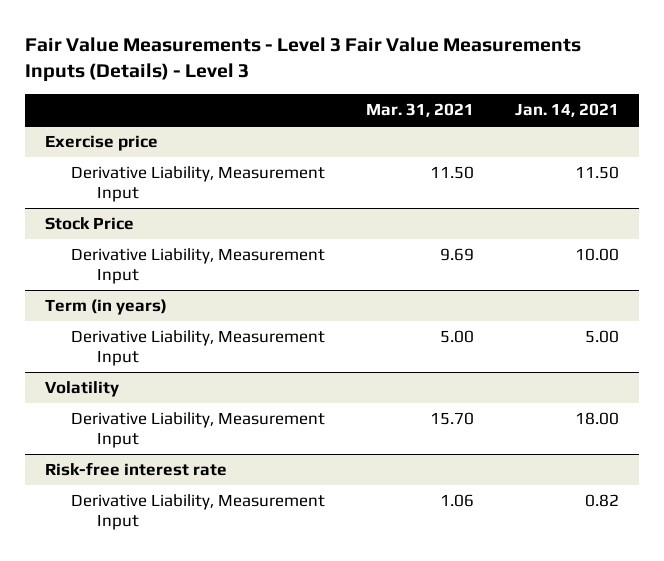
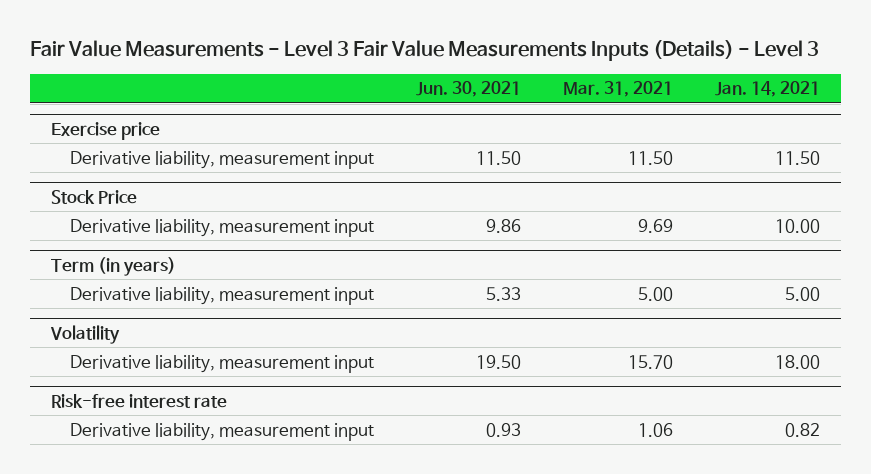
none -> [416,81,522,98] Jun. 30, 2021
[71,166,326,203] Derivative Liability, Measurement Input -> [70,150,375,169] Derivative liability, measurement input
[71,248,326,285] Derivative Liability, Measurement Input -> [70,218,375,237] Derivative liability, measurement input
[71,330,326,367] Derivative Liability, Measurement Input -> [70,286,375,305] Derivative liability, measurement input
[71,412,326,449] Derivative Liability, Measurement Input -> [70,354,375,373] Derivative liability, measurement input
[71,494,326,531] Derivative Liability, Measurement Input -> [70,422,375,441] Derivative liability, measurement input

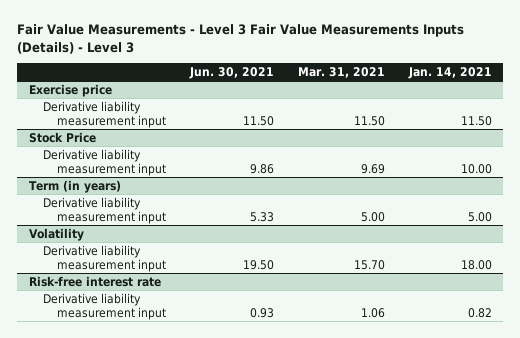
[70,150,375,169] Derivative liability, measurement input -> [42,100,167,128] Derivative liability measurement input
[70,218,375,237] Derivative liability, measurement input -> [42,148,167,176] Derivative liability measurement input
[70,286,375,305] Derivative liability, measurement input -> [42,196,167,224] Derivative liability measurement input
[70,354,375,373] Derivative liability, measurement input -> [42,244,167,272] Derivative liability measurement input
[70,422,375,441] Derivative liability, measurement input -> [42,292,167,320] Derivative liability measurement input

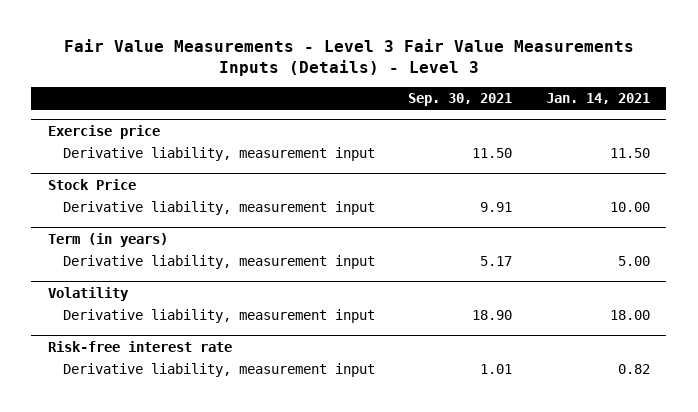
[189,66,275,79] Jun. 30, 2021 -> none
[297,66,385,78] Mar. 31, 2021 -> none
none -> [408,93,513,107] Sep. 30, 2021
[42,100,167,128] Derivative liability measurement input -> [62,147,375,162] Derivative liability, measurement input
[42,148,167,176] Derivative liability measurement input -> [62,201,375,216] Derivative liability, measurement input
[42,196,167,224] Derivative liability measurement input -> [62,255,375,270] Derivative liability, measurement input
[42,244,167,272] Derivative liability measurement input -> [62,309,375,324] Derivative liability, measurement input
[42,292,167,320] Derivative liability measurement input -> [62,363,375,378] Derivative liability, measurement input

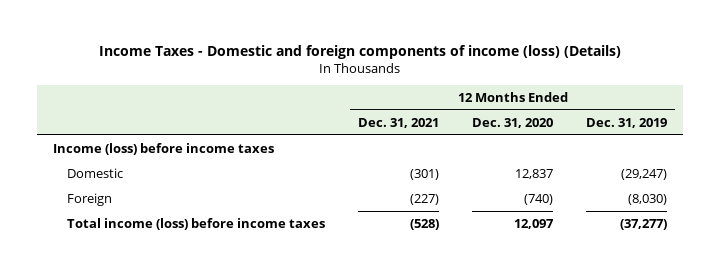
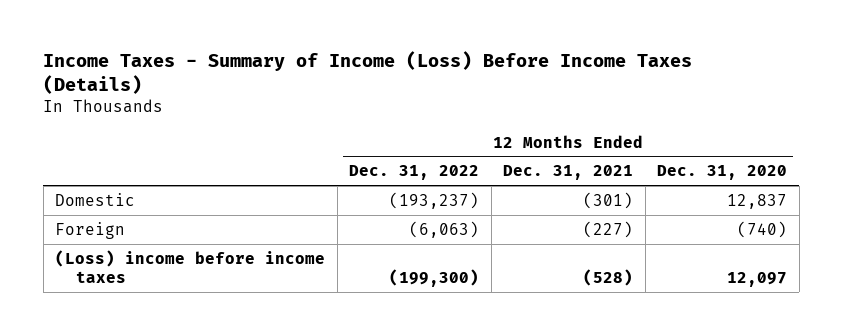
[99,45,622,60] Income Taxes - Domestic and foreign components of income (loss) (Details) -> [43,51,693,95] Income Taxes - Summary of Income (Loss) Before Income Taxes (Details)
[585,117,667,128] Dec. 31, 2019 -> none
none -> [349,165,480,181] Dec. 31, 2022
[53,142,275,155] Income (loss) before income taxes -> none
[67,217,326,230] Total income (loss) before income taxes -> [55,249,326,284] (Loss) income before income taxes

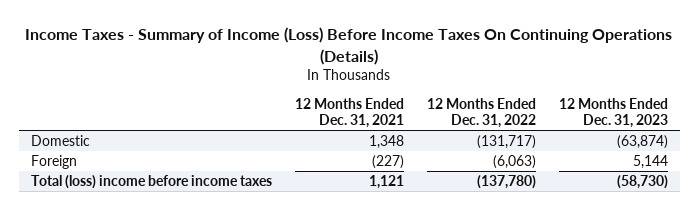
[43,51,693,95] Income Taxes - Summary of Income (Loss) Before Income Taxes (Details) -> [25,27,673,65] Income Taxes - Summary of Income (Loss) Before Income Taxes On Continuing Operations (Details)
[657,165,788,181] Dec. 31, 2020 -> none
none -> [559,97,669,128] 12 Months Ended Dec. 31, 2023
[389,191,480,209] (193,237) -> [476,135,536,150] (131,717)
[583,191,634,209] (301) -> [368,135,404,150] 1,348
[55,249,326,284] (Loss) income before income taxes -> [30,175,272,190] Total (loss) income before income taxes
[389,269,480,288] (199,300) -> [476,175,536,190] (137,780)
[583,269,634,287] (528) -> [368,175,404,190] 1,121

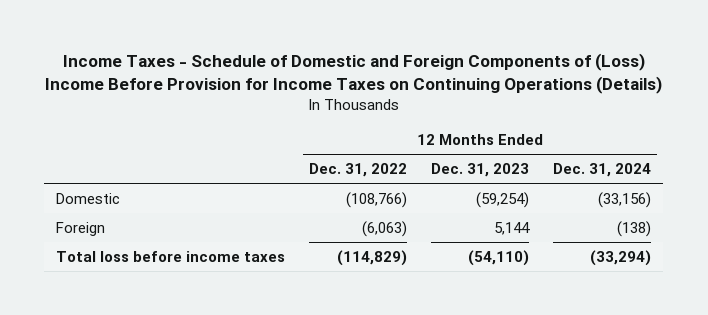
[25,27,673,65] Income Taxes - Summary of Income (Loss) Before Income Taxes On Continuing Operations (Details) -> [44,52,662,94] Income Taxes - Schedule of Domestic and Foreign Components of (Loss) Income Before Provision for Income Taxes on Continuing Operations (Details)
[294,97,404,128] 12 Months Ended Dec. 31, 2021 -> none
none -> [553,163,652,178] Dec. 31, 2024
[476,135,536,150] (131,717) -> [346,191,408,208] (108,766)
[617,135,669,150] (63,874) -> [476,191,530,208] (59,254)
[30,175,272,190] Total (loss) income before income taxes -> [56,250,286,262] Total loss before income taxes
[476,175,536,190] (137,780) -> [337,249,408,266] (114,829)
[617,175,669,190] (58,730) -> [468,249,530,266] (54,110)

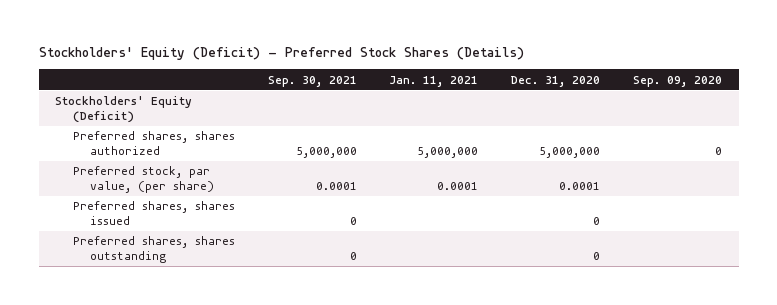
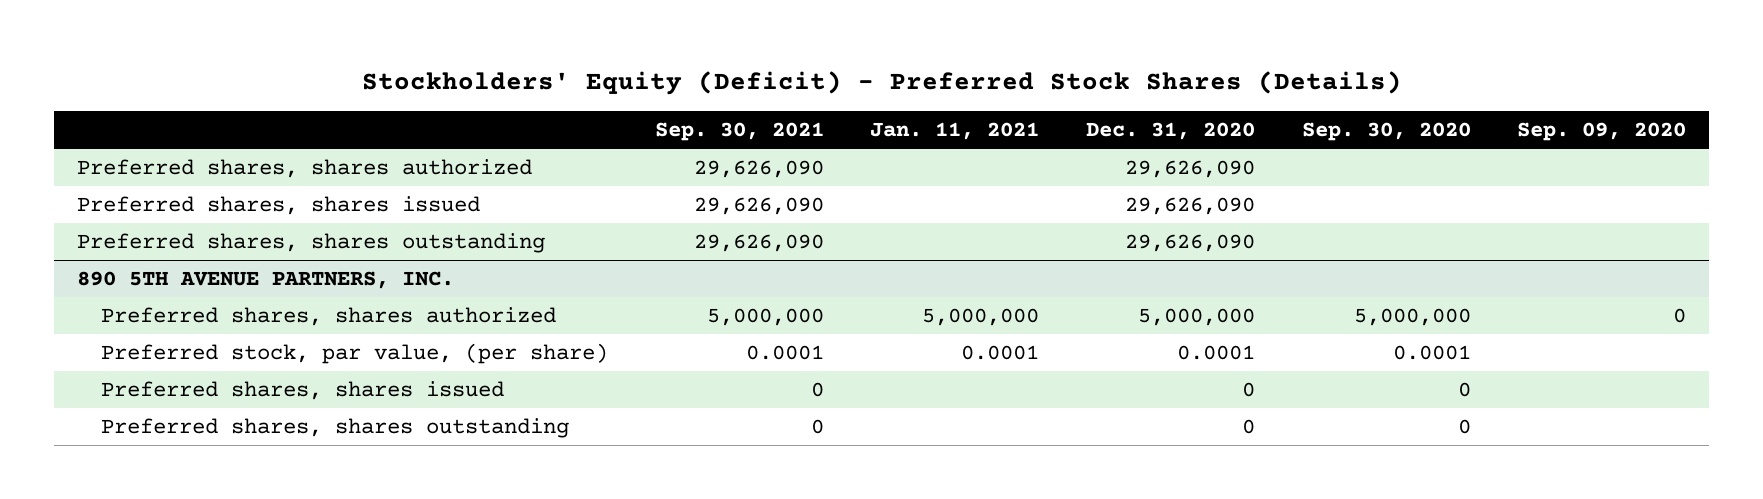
none -> [1301,122,1471,142] Sep. 30, 2020
[55,96,193,124] Stockholders' Equity (Deficit) -> none
none -> [77,158,533,178] Preferred shares, shares authorized
none -> [77,195,481,215] Preferred shares, shares issued
none -> [77,232,546,253] Preferred shares, shares outstanding
none -> [77,270,455,289] 890 5TH AVENUE PARTNERS, INC.

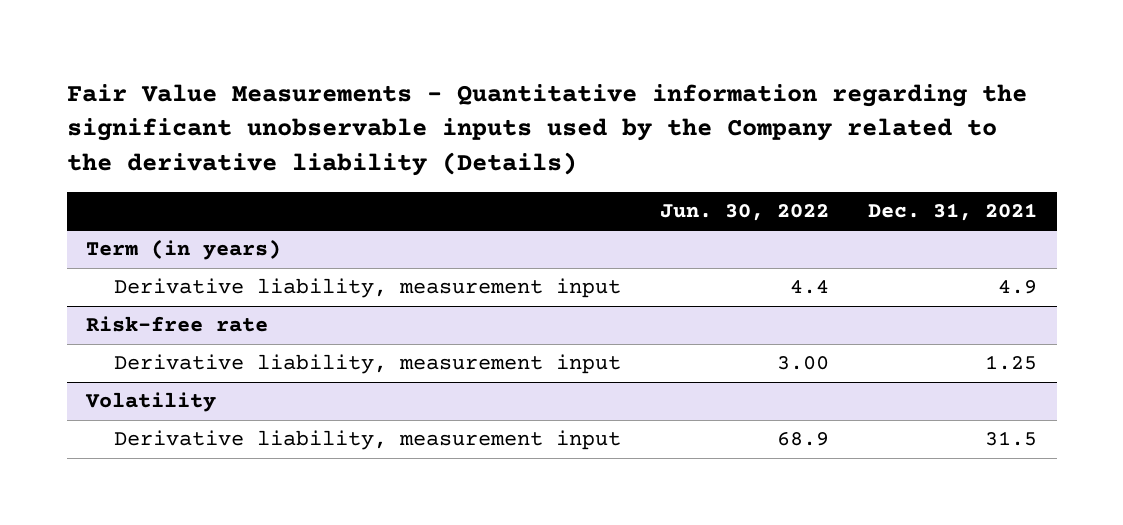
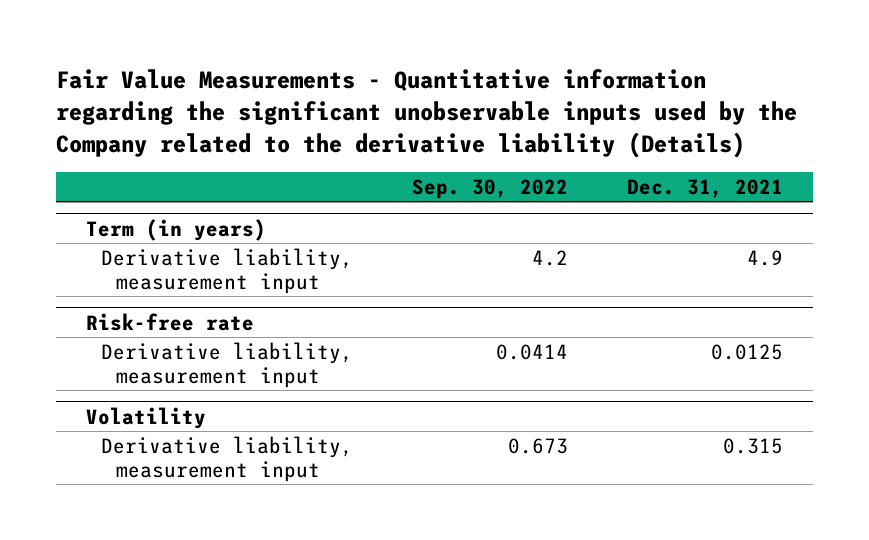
[660,203,830,221] Jun. 30, 2022 -> none
none -> [412,179,569,200] Sep. 30, 2022
[985,355,1038,371] 1.25 -> [711,343,784,360] 0.0125
[985,431,1038,447] 31.5 -> [723,437,784,454] 0.315

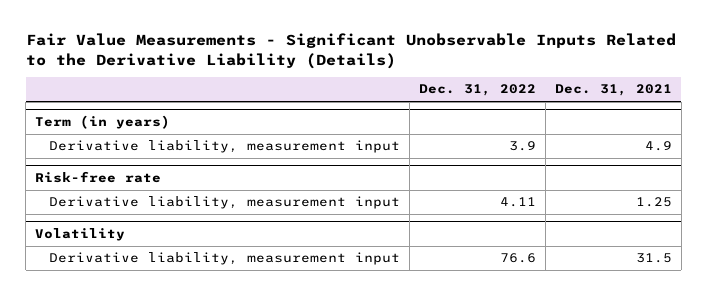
[56,69,798,158] Fair Value Measurements - Quantitative information regarding the significant unobservable inputs used by the Company related to the derivative liability (Details) -> [25,33,676,69] Fair Value Measurements - Significant Unobservable Inputs Related to the Derivative Liability (Details)
[412,179,569,200] Sep. 30, 2022 -> none
none -> [419,84,537,97] Dec. 31, 2022
[711,343,784,360] 0.0125 -> [635,197,672,208] 1.25
[723,437,784,454] 0.315 -> [635,253,672,264] 31.5

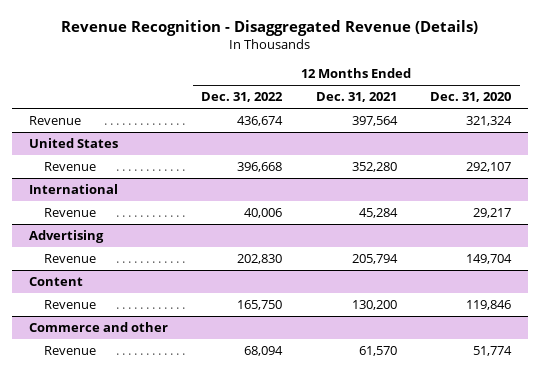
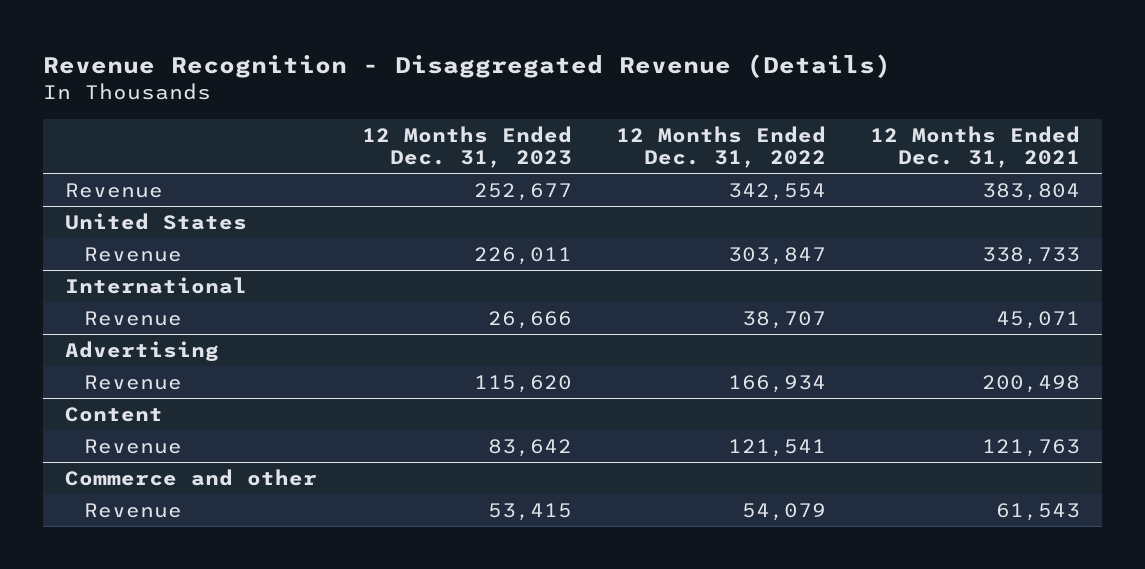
[430,92,512,103] Dec. 31, 2020 -> none
none -> [361,125,572,169] 12 Months Ended Dec. 31, 2023
[237,116,284,127] 436,674 -> [727,182,826,201] 342,554
[351,116,398,127] 397,564 -> [982,182,1081,201] 383,804
[237,162,283,173] 396,668 -> [727,246,826,265] 303,847
[351,162,397,173] 352,280 -> [982,246,1081,265] 338,733
[244,208,283,219] 40,006 -> [741,310,826,329] 38,707
[358,208,398,219] 45,284 -> [996,310,1081,329] 45,071
[237,254,283,265] 202,830 -> [727,374,826,393] 166,934
[351,254,398,265] 205,794 -> [982,374,1081,393] 200,498
[237,300,283,311] 165,750 -> [727,438,826,457] 121,541
[351,300,397,311] 130,200 -> [982,438,1081,457] 121,763
[244,346,284,357] 68,094 -> [741,502,826,521] 54,079
[358,346,397,357] 61,570 -> [996,502,1081,521] 61,543

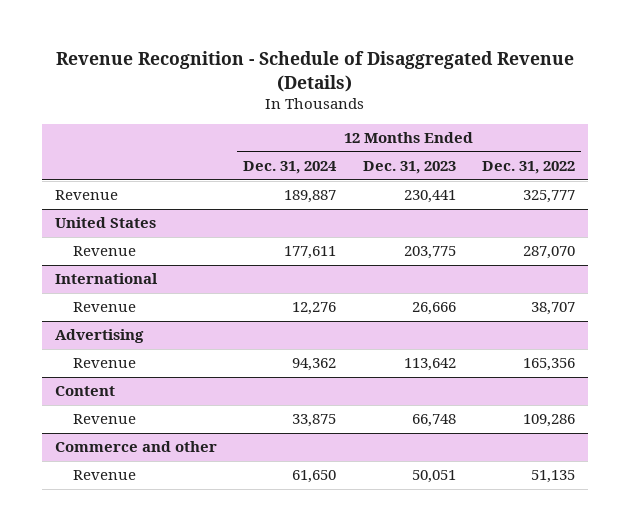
[43,54,892,79] Revenue Recognition - Disaggregated Revenue (Details) -> [55,51,574,92] Revenue Recognition - Schedule of Disaggregated Revenue (Details)
[870,125,1081,169] 12 Months Ended Dec. 31, 2021 -> none
none -> [243,161,338,175] Dec. 31, 2024
[473,182,572,201] 252,677 -> [403,190,456,204] 230,441
[727,182,826,201] 342,554 -> [522,190,575,204] 325,777
[473,246,572,265] 226,011 -> [403,246,456,260] 203,775
[727,246,826,265] 303,847 -> [522,246,575,260] 287,070
[473,374,572,393] 115,620 -> [403,358,456,372] 113,642
[727,374,826,393] 166,934 -> [522,358,575,372] 165,356
[487,438,572,457] 83,642 -> [411,414,456,428] 66,748
[727,438,826,457] 121,541 -> [522,414,575,428] 109,286
[487,502,572,521] 53,415 -> [411,470,456,484] 50,051
[741,502,826,521] 54,079 -> [530,470,575,484] 51,135

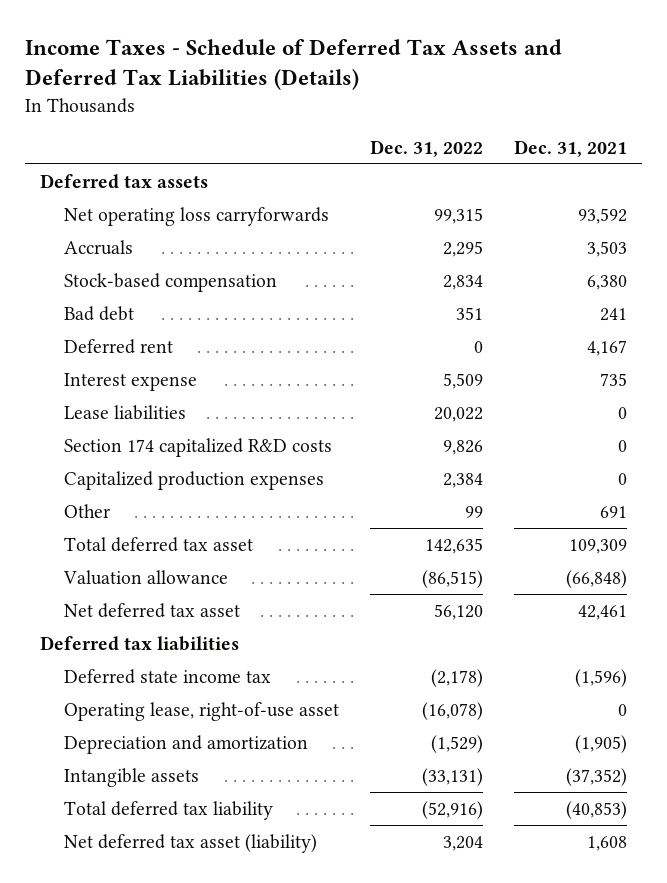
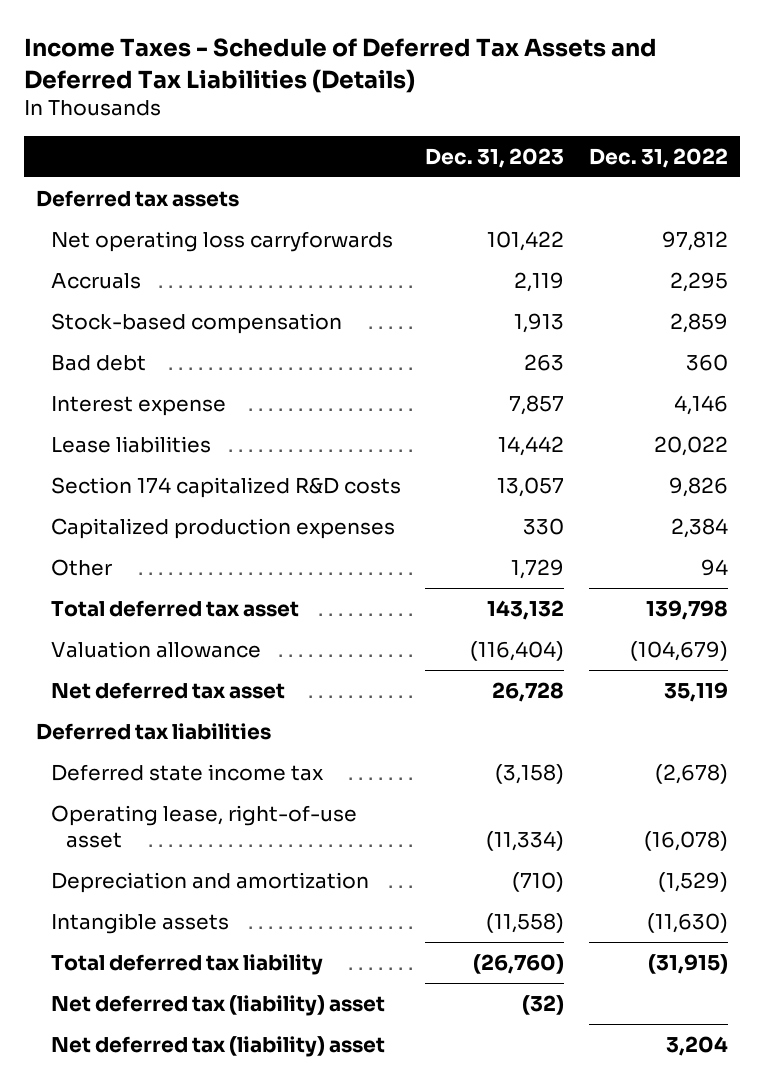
[513,139,627,157] Dec. 31, 2021 -> none
none -> [425,147,565,168] Dec. 31, 2023
[433,207,483,224] 99,315 -> [661,230,728,251] 97,812
[63,338,173,354] Deferred rent -> none
[442,274,483,290] 2,834 -> [669,312,728,333] 2,859
[455,306,483,320] 351 -> [685,353,728,371] 360
[442,372,483,389] 5,509 -> [673,394,728,415] 4,146
[464,505,483,518] 99 -> [700,558,728,576] 94
[424,537,483,554] 142,635 -> [645,599,728,620] 139,798
[421,569,483,588] (86,515) -> [629,640,728,661] (104,679)
[433,603,483,620] 56,120 -> [663,681,728,702] 35,119
[430,668,483,687] (2,178) -> [654,763,728,784] (2,678)
[421,767,483,786] (33,131) -> [646,912,728,933] (11,630)
[421,800,483,819] (52,916) -> [647,953,728,974] (31,915)
none -> [50,994,385,1016] Net deferred tax (liability) asset
[63,833,317,853] Net deferred tax asset (liability) -> [50,1035,385,1057] Net deferred tax (liability) asset

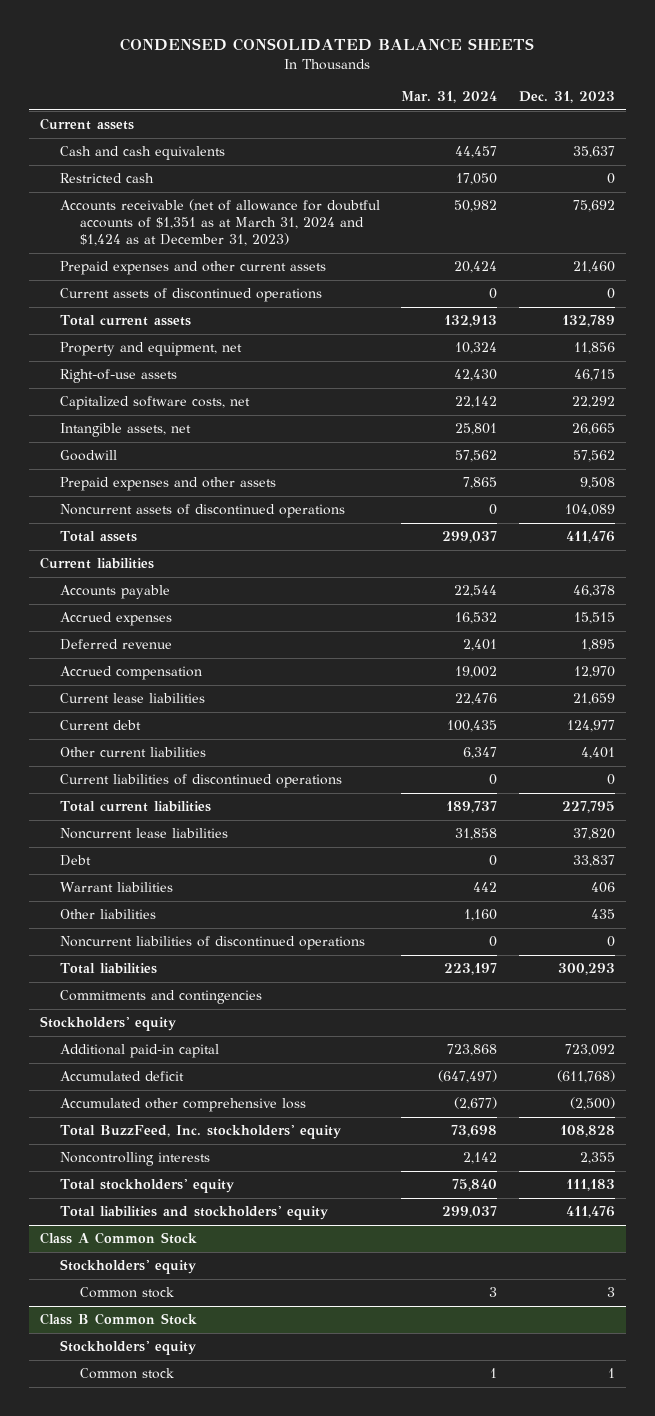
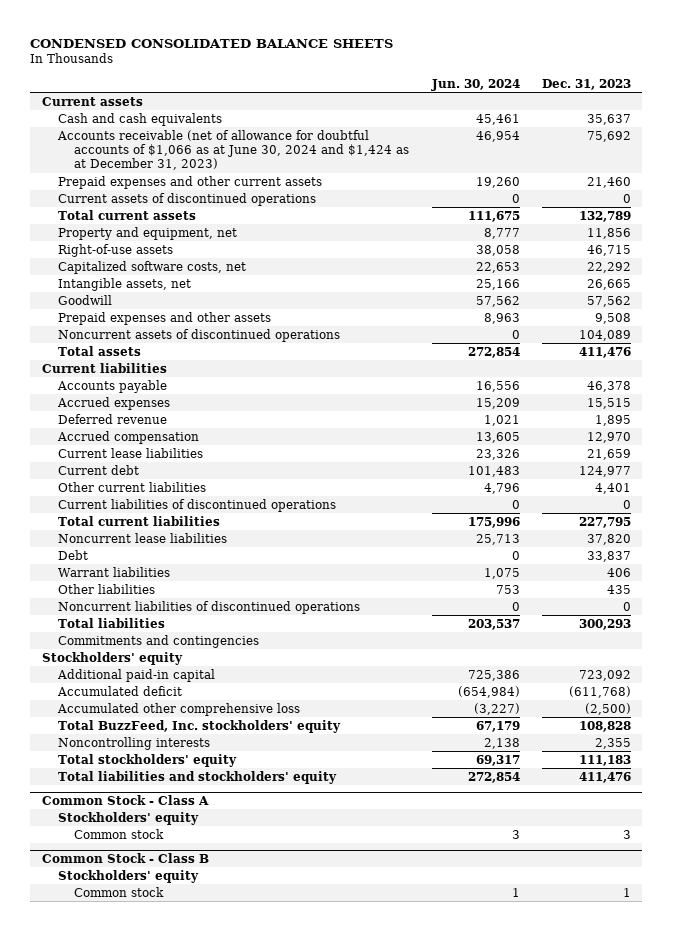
[401,90,498,103] Mar. 31, 2024 -> none
none -> [430,78,520,91] Jun. 30, 2024
[59,173,154,184] Restricted cash -> none
[59,199,380,246] Accounts receivable (net of allowance for doubtful accounts of $1,351 as at March 31, 2024 and $1,424 as at December 31, 2023) -> [56,129,410,171] Accounts receivable (net of allowance for doubtful accounts of $1,066 as at June 30, 2024 and $1,424 as at December 31, 2023)
[39,1232,197,1245] Class A Common Stock -> [41,794,209,805] Common Stock - Class A
[39,1313,197,1326] Class B Common Stock -> [41,852,209,863] Common Stock - Class B

